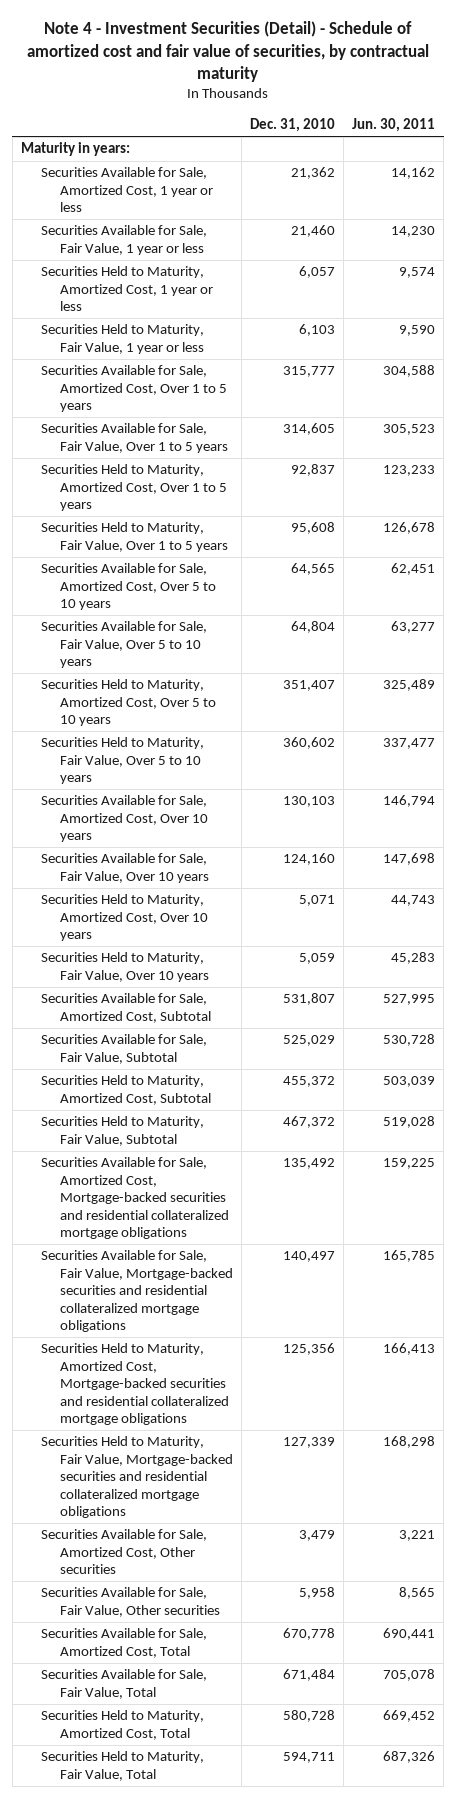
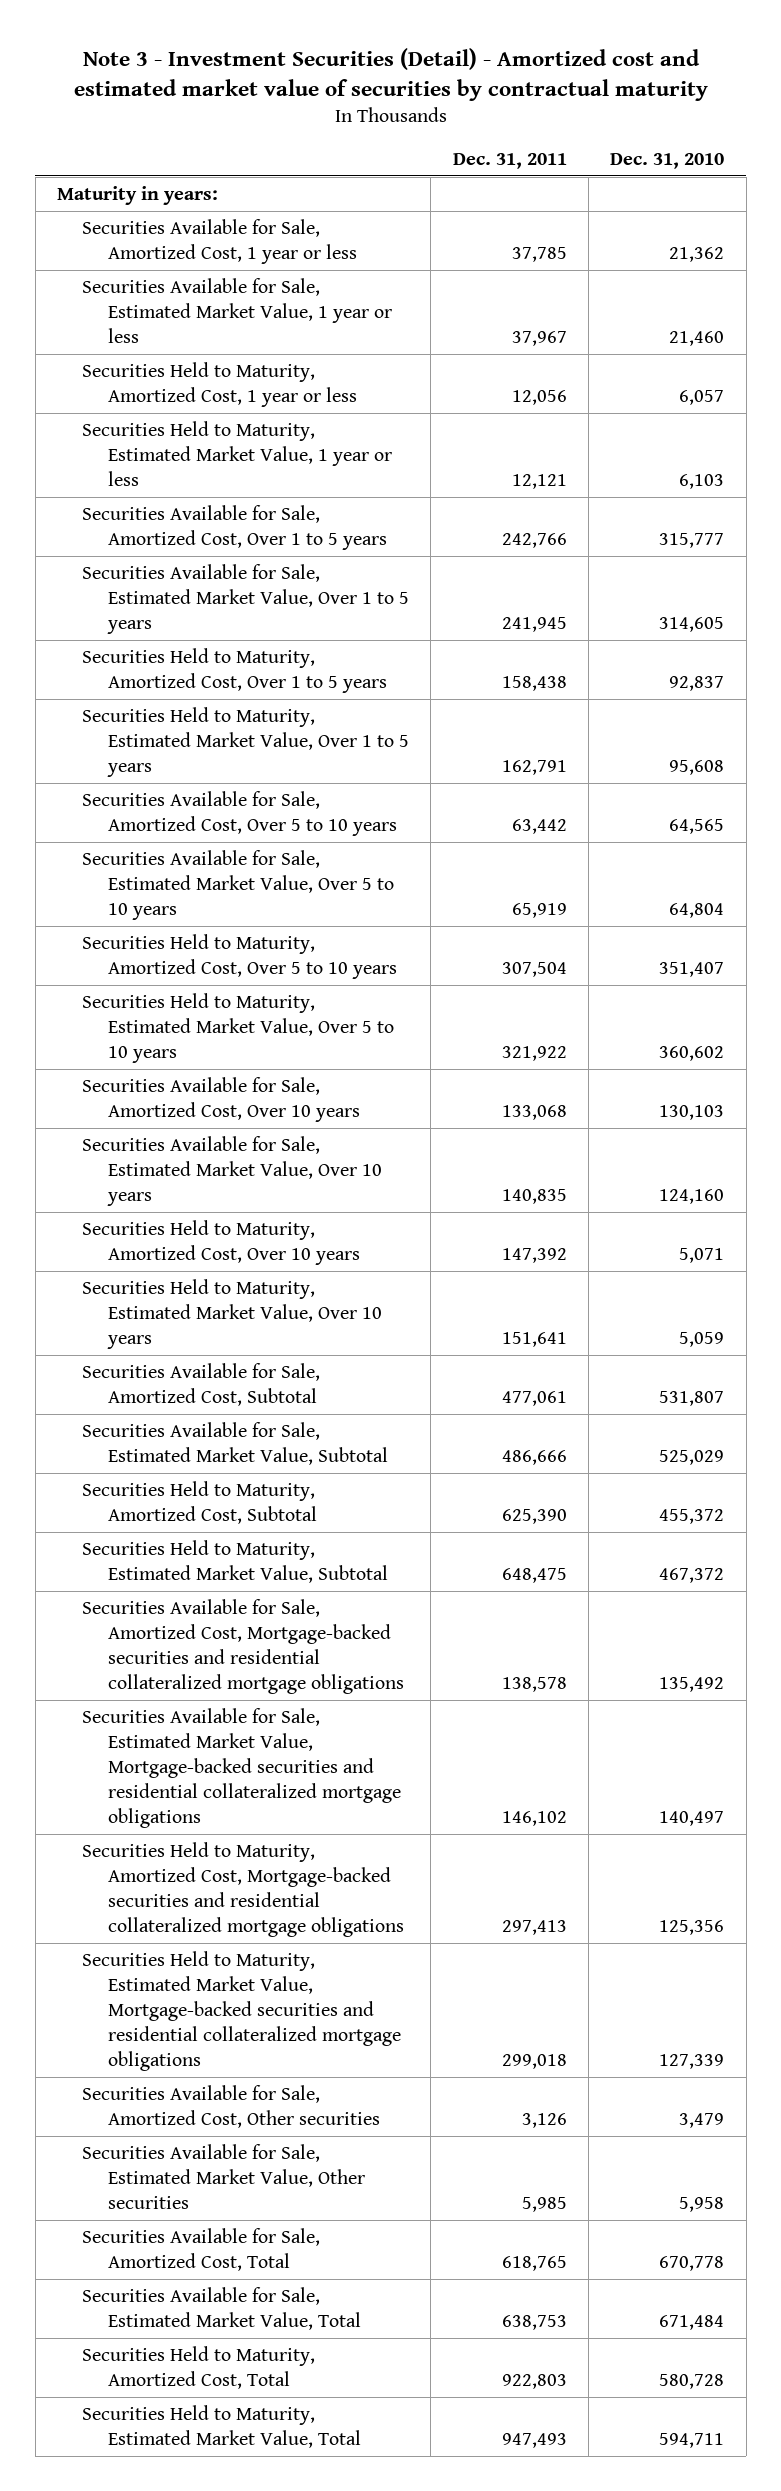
[27,21,430,82] Note 4 - Investment Securities (Detail) - Schedule of amortized cost and fair value of securities, by contractual maturity -> [73,47,708,101] Note 3 - Investment Securities (Detail) - Amortized cost and estimated market value of securities by contractual maturity
[352,117,436,132] Jun. 30, 2011 -> none
none -> [452,152,567,169] Dec. 31, 2011
[40,225,207,255] Securities Available for Sale, Fair Value, 1 year or less -> [82,277,392,344] Securities Available for Sale, Estimated Market Value, 1 year or less
[40,324,205,354] Securities Held to Maturity, Fair Value, 1 year or less -> [82,420,392,487] Securities Held to Maturity, Estimated Market Value, 1 year or less
[40,423,229,453] Securities Available for Sale, Fair Value, Over 1 to 5 years -> [82,563,409,635] Securities Available for Sale, Estimated Market Value, Over 1 to 5 years
[40,522,229,552] Securities Held to Maturity, Fair Value, Over 1 to 5 years -> [82,706,409,778] Securities Held to Maturity, Estimated Market Value, Over 1 to 5 years
[40,621,207,669] Securities Available for Sale, Fair Value, Over 5 to 10 years -> [82,849,394,921] Securities Available for Sale, Estimated Market Value, Over 5 to 10 years
[40,737,204,785] Securities Held to Maturity, Fair Value, Over 5 to 10 years -> [82,992,394,1064] Securities Held to Maturity, Estimated Market Value, Over 5 to 10 years
[40,853,210,883] Securities Available for Sale, Fair Value, Over 10 years -> [82,1135,382,1207] Securities Available for Sale, Estimated Market Value, Over 10 years
[40,952,210,982] Securities Held to Maturity, Fair Value, Over 10 years -> [82,1278,382,1350] Securities Held to Maturity, Estimated Market Value, Over 10 years
[40,1034,207,1064] Securities Available for Sale, Fair Value, Subtotal -> [82,1421,388,1465] Securities Available for Sale, Estimated Market Value, Subtotal
[40,1116,204,1146] Securities Held to Maturity, Fair Value, Subtotal -> [82,1539,388,1583] Securities Held to Maturity, Estimated Market Value, Subtotal
[40,1250,234,1332] Securities Available for Sale, Fair Value, Mortgage-backed securities and residential collateralized mortgage obligations -> [82,1707,401,1829] Securities Available for Sale, Estimated Market Value, Mortgage-backed securities and residential collateralized mortgage obligations
[40,1436,234,1518] Securities Held to Maturity, Fair Value, Mortgage-backed securities and residential collateralized mortgage obligations -> [82,1950,401,2072] Securities Held to Maturity, Estimated Market Value, Mortgage-backed securities and residential collateralized mortgage obligations
[40,1587,221,1617] Securities Available for Sale, Fair Value, Other securities -> [82,2143,365,2210] Securities Available for Sale, Estimated Market Value, Other securities
[40,1669,207,1699] Securities Available for Sale, Fair Value, Total -> [82,2286,361,2330] Securities Available for Sale, Estimated Market Value, Total
[40,1751,204,1781] Securities Held to Maturity, Fair Value, Total -> [82,2404,361,2448] Securities Held to Maturity, Estimated Market Value, Total

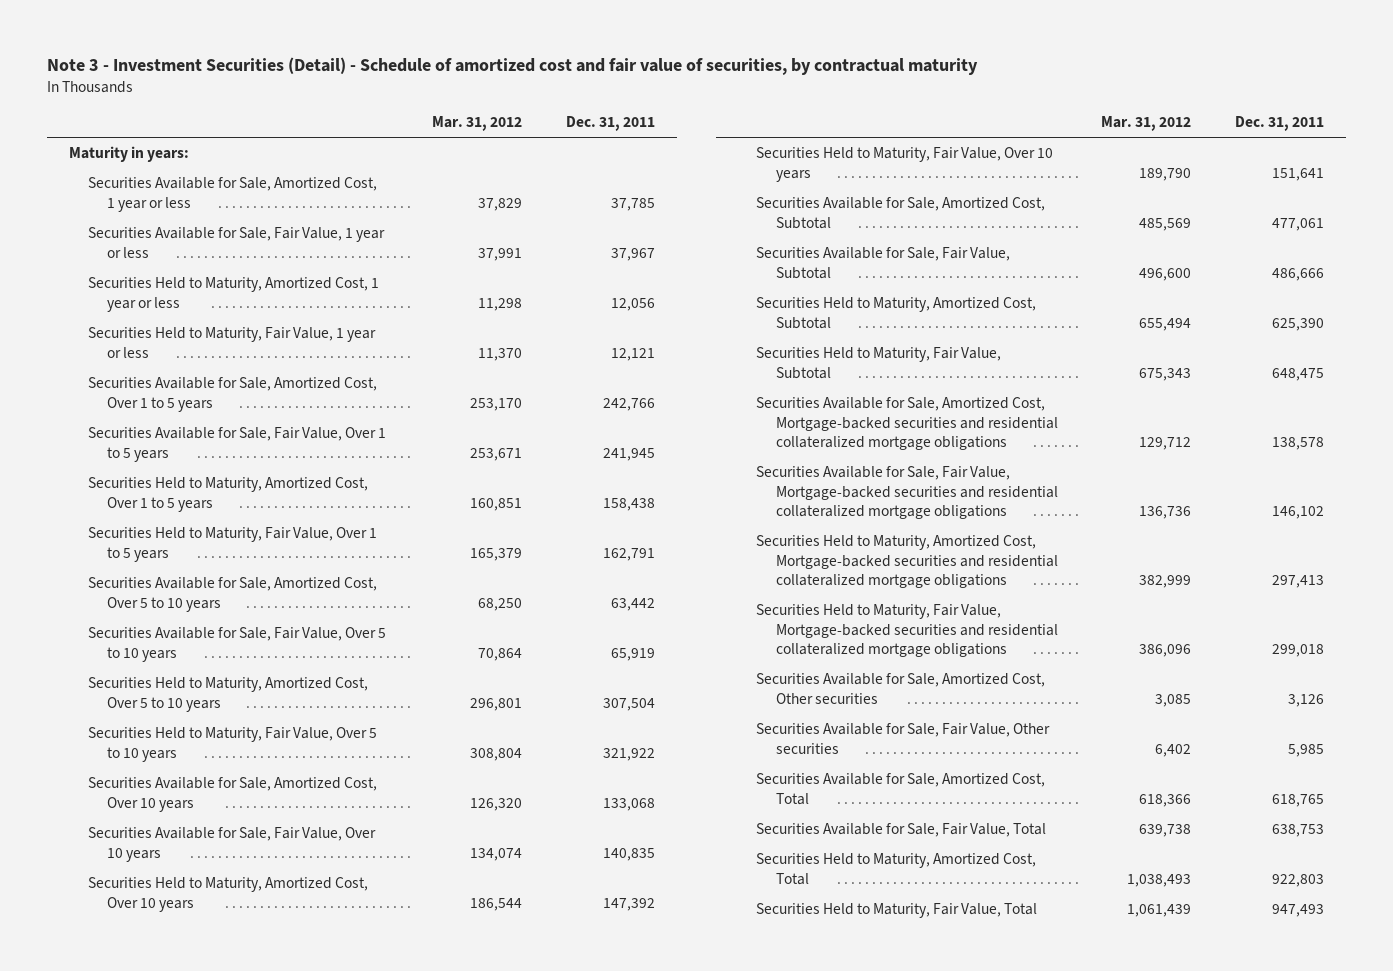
[73,47,708,101] Note 3 - Investment Securities (Detail) - Amortized cost and estimated market value of securities by contractual maturity -> [46,56,978,75] Note 3 - Investment Securities (Detail) - Schedule of amortized cost and fair value of securities, by contractual maturity
[610,152,725,169] Dec. 31, 2010 -> none
none -> [432,116,523,132] Mar. 31, 2012
[82,277,392,344] Securities Available for Sale, Estimated Market Value, 1 year or less -> [87,227,385,258] Securities Available for Sale, Fair Value, 1 year or less
[82,420,392,487] Securities Held to Maturity, Estimated Market Value, 1 year or less -> [87,327,376,358] Securities Held to Maturity, Fair Value, 1 year or less
[82,563,409,635] Securities Available for Sale, Estimated Market Value, Over 1 to 5 years -> [87,427,386,462] Securities Available for Sale, Fair Value, Over 1 to 5 years
[82,706,409,778] Securities Held to Maturity, Estimated Market Value, Over 1 to 5 years -> [87,527,377,562] Securities Held to Maturity, Fair Value, Over 1 to 5 years
[82,849,394,921] Securities Available for Sale, Estimated Market Value, Over 5 to 10 years -> [87,627,386,662] Securities Available for Sale, Fair Value, Over 5 to 10 years
[82,992,394,1064] Securities Held to Maturity, Estimated Market Value, Over 5 to 10 years -> [87,727,377,762] Securities Held to Maturity, Fair Value, Over 5 to 10 years
[82,1135,382,1207] Securities Available for Sale, Estimated Market Value, Over 10 years -> [87,827,376,862] Securities Available for Sale, Fair Value, Over 10 years
[82,1278,382,1350] Securities Held to Maturity, Estimated Market Value, Over 10 years -> [756,147,1054,182] Securities Held to Maturity, Fair Value, Over 10 years
[82,1421,388,1465] Securities Available for Sale, Estimated Market Value, Subtotal -> [756,247,1011,279] Securities Available for Sale, Fair Value, Subtotal
[82,1539,388,1583] Securities Held to Maturity, Estimated Market Value, Subtotal -> [756,347,1002,379] Securities Held to Maturity, Fair Value, Subtotal
[82,1707,401,1829] Securities Available for Sale, Estimated Market Value, Mortgage-backed securities and residential collateralized mortgage obligations -> [756,466,1058,520] Securities Available for Sale, Fair Value, Mortgage-backed securities and residential collateralized mortgage obligations
[82,1950,401,2072] Securities Held to Maturity, Estimated Market Value, Mortgage-backed securities and residential collateralized mortgage obligations -> [756,604,1058,658] Securities Held to Maturity, Fair Value, Mortgage-backed securities and residential collateralized mortgage obligations
[82,2143,365,2210] Securities Available for Sale, Estimated Market Value, Other securities -> [756,723,1051,754] Securities Available for Sale, Fair Value, Other securities
[82,2286,361,2330] Securities Available for Sale, Estimated Market Value, Total -> [756,823,1047,838] Securities Available for Sale, Fair Value, Total
[82,2404,361,2448] Securities Held to Maturity, Estimated Market Value, Total -> [756,903,1038,919] Securities Held to Maturity, Fair Value, Total

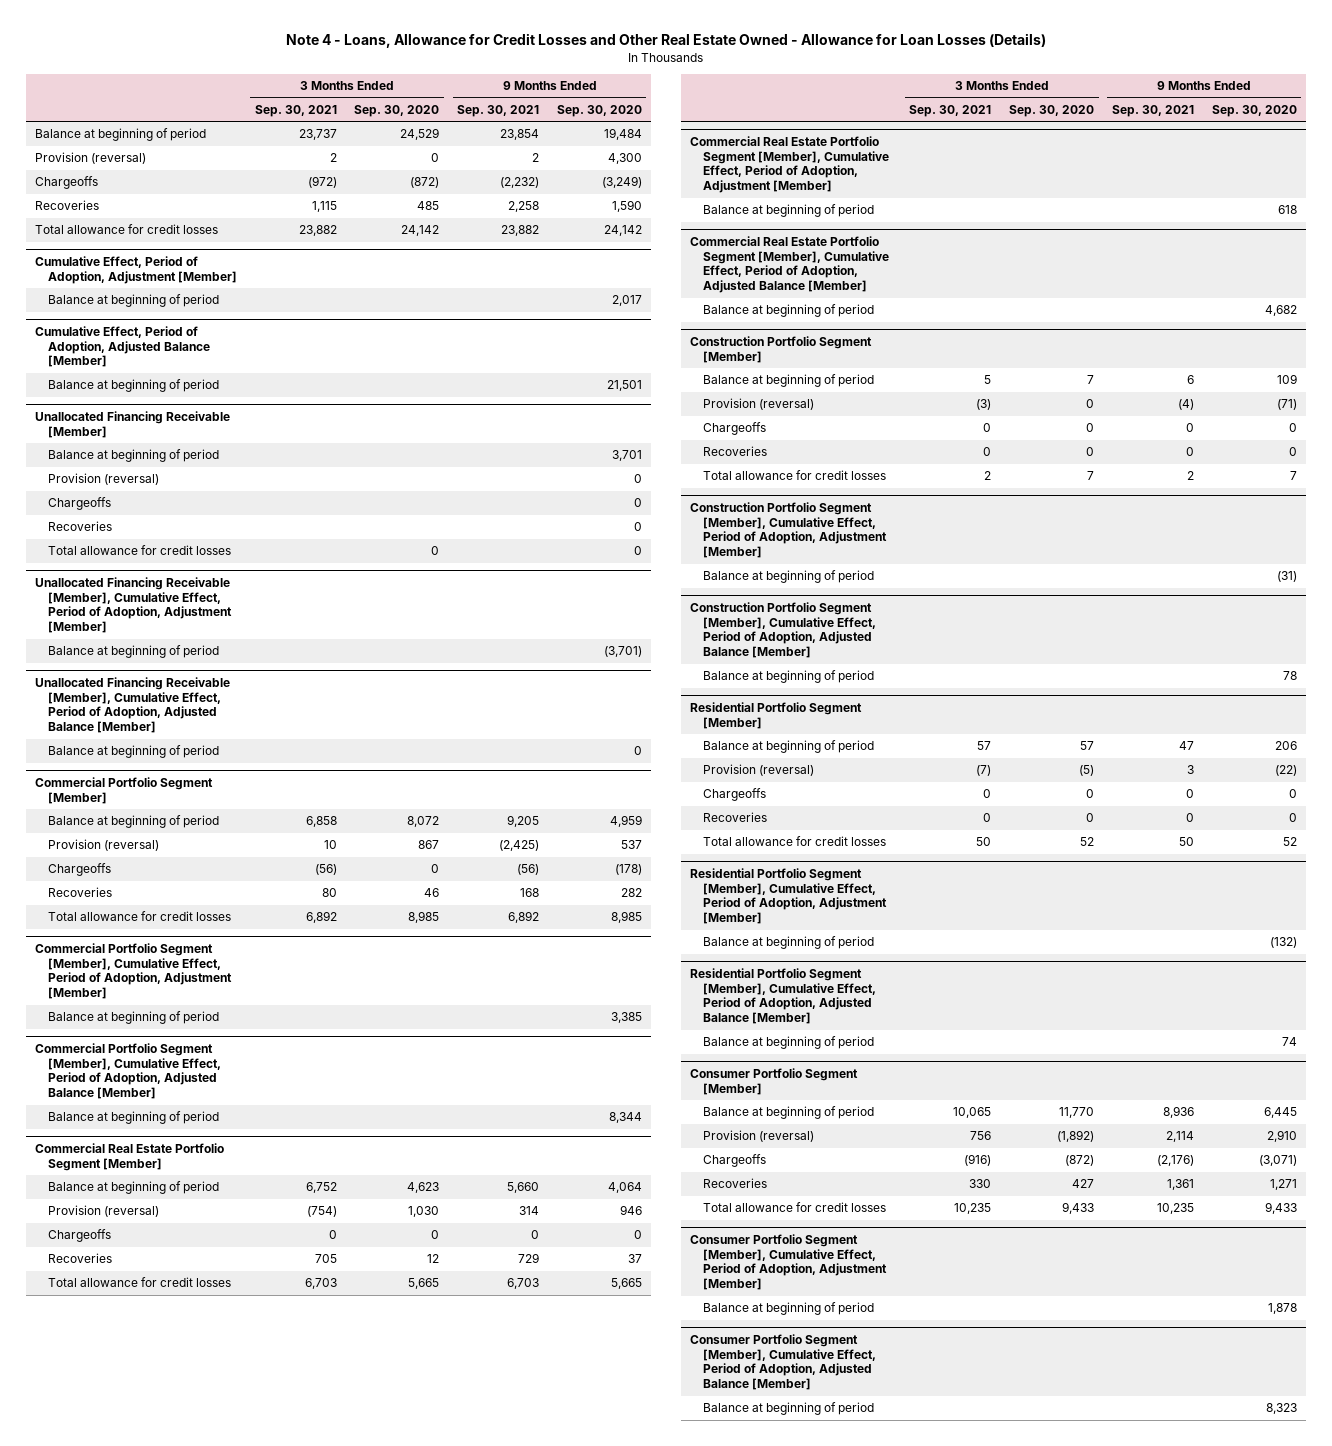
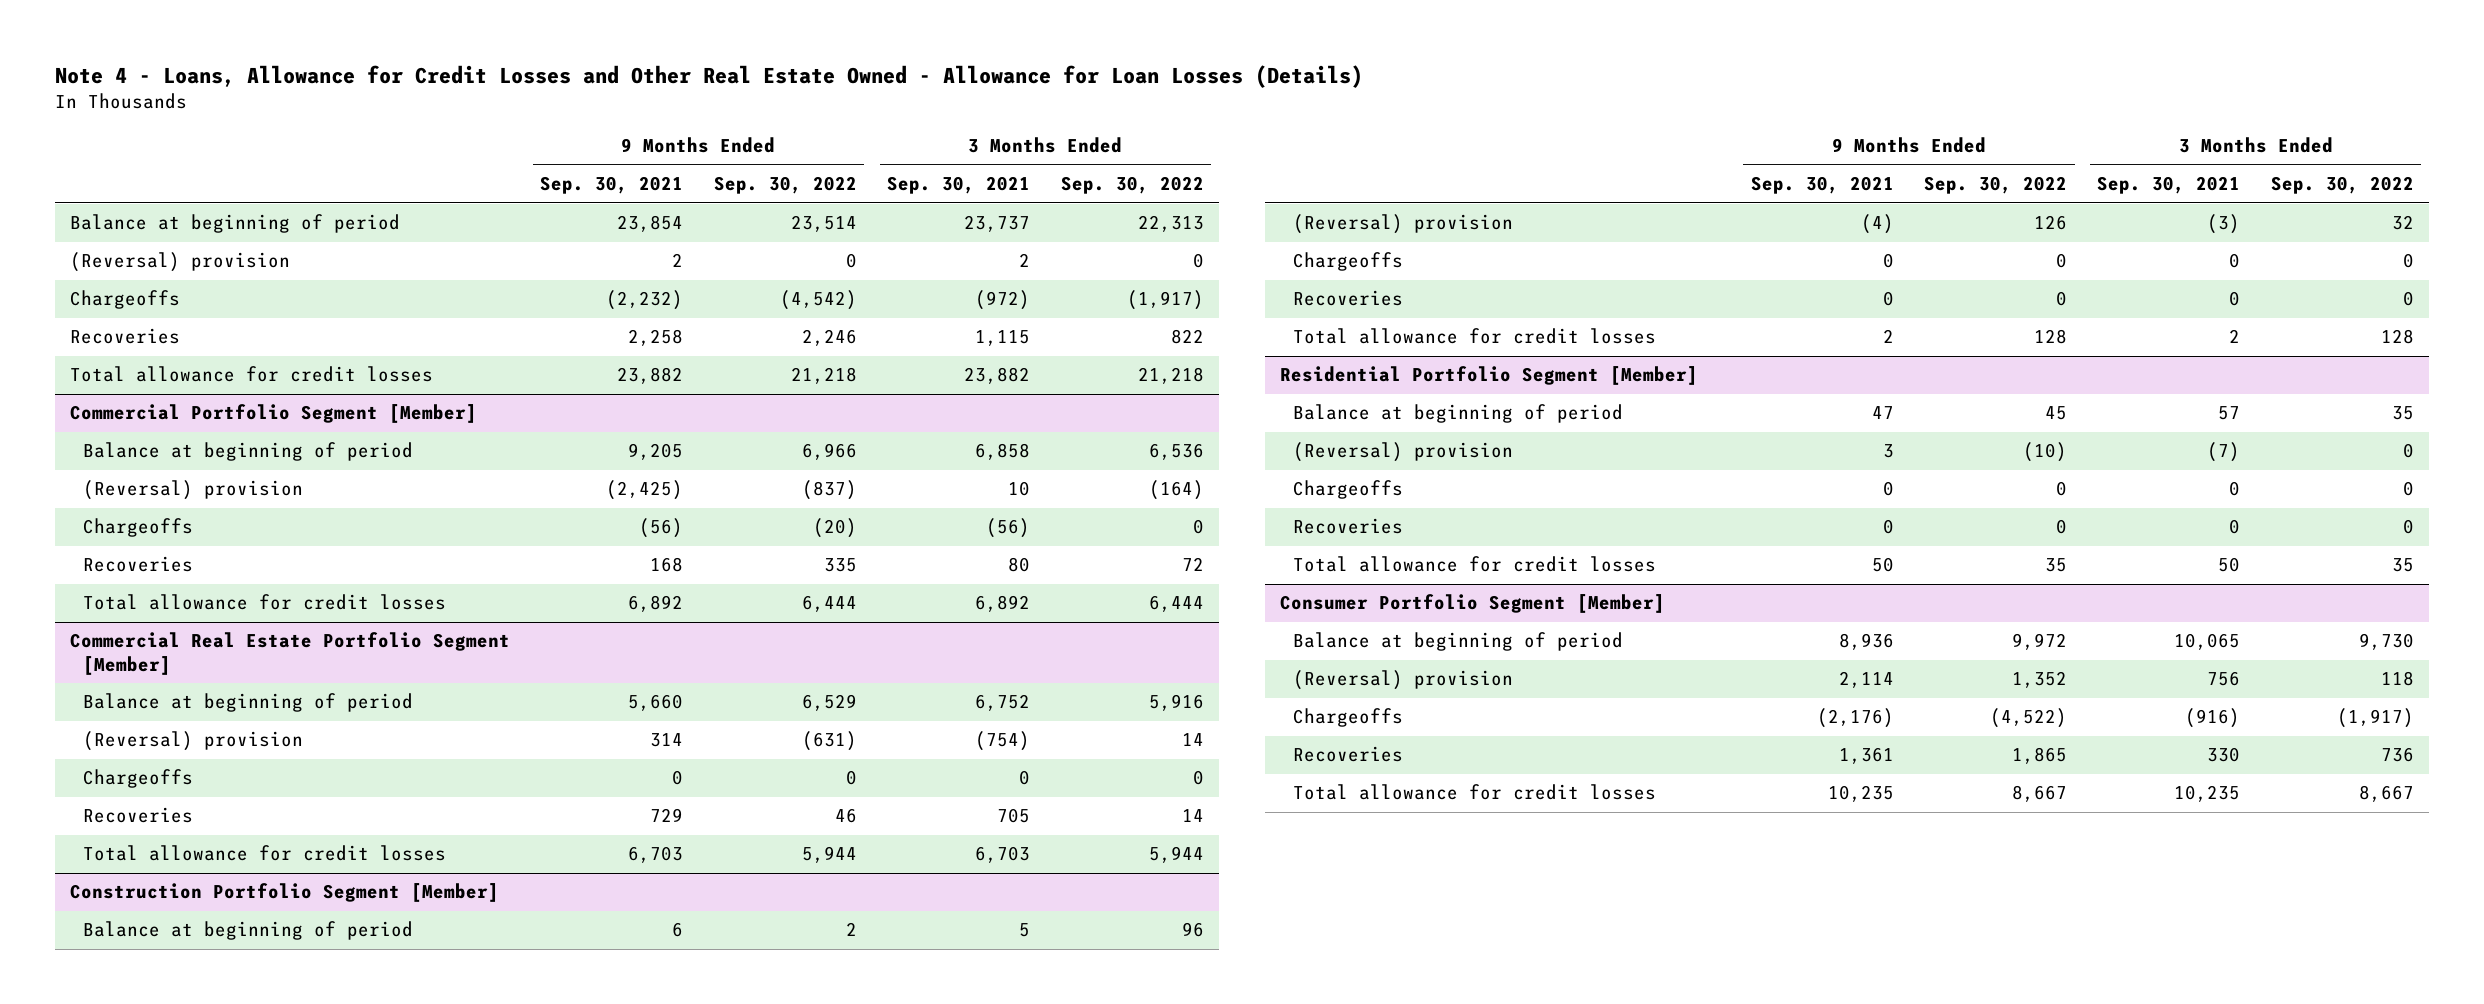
[354,104,440,117] Sep. 30, 2020 -> none
[556,104,642,117] Sep. 30, 2020 -> none
none -> [713,176,857,195] Sep. 30, 2022
none -> [1060,176,1204,195] Sep. 30, 2022
[35,152,147,165] Provision (reversal) -> [69,252,290,273] (Reversal) provision
[35,255,238,284] Cumulative Effect, Period of Adoption, Adjustment [Member] -> none
[48,294,220,308] Balance at beginning of period -> none
[35,325,211,368] Cumulative Effect, Period of Adoption, Adjusted Balance [Member] -> none
[48,379,220,393] Balance at beginning of period -> none
[35,410,231,438] Unallocated Financing Receivable [Member] -> none
[48,449,220,463] Balance at beginning of period -> none
[48,473,160,486] Provision (reversal) -> none
[48,497,112,511] Chargeoffs -> none
[48,521,113,532] Recoveries -> none
[48,545,232,556] Total allowance for credit losses -> none
[35,576,233,634] Unallocated Financing Receivable [Member], Cumulative Effect, Period of Adoption, Adjustment [Member] -> none
[48,645,220,659] Balance at beginning of period -> none
[35,676,231,734] Unallocated Financing Receivable [Member], Cumulative Effect, Period of Adoption, Adjusted Balance [Member] -> none
[48,745,220,759] Balance at beginning of period -> none
[48,839,160,852] Provision (reversal) -> [82,480,303,501] (Reversal) provision
[35,942,233,1000] Commercial Portfolio Segment [Member], Cumulative Effect, Period of Adoption, Adjustment [Member] -> none
[48,1011,220,1025] Balance at beginning of period -> none
[35,1042,222,1100] Commercial Portfolio Segment [Member], Cumulative Effect, Period of Adoption, Adjusted Balance [Member] -> none
[48,1111,220,1125] Balance at beginning of period -> none
[48,1205,160,1218] Provision (reversal) -> [82,731,303,752] (Reversal) provision
[689,135,889,194] Commercial Real Estate Portfolio Segment [Member], Cumulative Effect, Period of Adoption, Adjustment [Member] -> none
[702,204,874,218] Balance at beginning of period -> none
[689,235,889,294] Commercial Real Estate Portfolio Segment [Member], Cumulative Effect, Period of Adoption, Adjusted Balance [Member] -> none
[702,304,874,318] Balance at beginning of period -> none
[702,398,814,411] Provision (reversal) -> [1293,214,1514,235] (Reversal) provision
[689,501,887,559] Construction Portfolio Segment [Member], Cumulative Effect, Period of Adoption, Adjustment [Member] -> none
[702,570,874,584] Balance at beginning of period -> none
[689,601,876,659] Construction Portfolio Segment [Member], Cumulative Effect, Period of Adoption, Adjusted Balance [Member] -> none
[702,670,874,684] Balance at beginning of period -> none
[702,764,814,777] Provision (reversal) -> [1293,442,1514,463] (Reversal) provision
[689,867,887,925] Residential Portfolio Segment [Member], Cumulative Effect, Period of Adoption, Adjustment [Member] -> none
[702,936,874,950] Balance at beginning of period -> none
[689,967,876,1025] Residential Portfolio Segment [Member], Cumulative Effect, Period of Adoption, Adjusted Balance [Member] -> none
[702,1036,874,1050] Balance at beginning of period -> none
[702,1130,814,1143] Provision (reversal) -> [1293,670,1514,691] (Reversal) provision
[689,1233,887,1291] Consumer Portfolio Segment [Member], Cumulative Effect, Period of Adoption, Adjustment [Member] -> none
[702,1302,874,1316] Balance at beginning of period -> none
[689,1333,876,1391] Consumer Portfolio Segment [Member], Cumulative Effect, Period of Adoption, Adjusted Balance [Member] -> none
[702,1402,874,1416] Balance at beginning of period -> none

